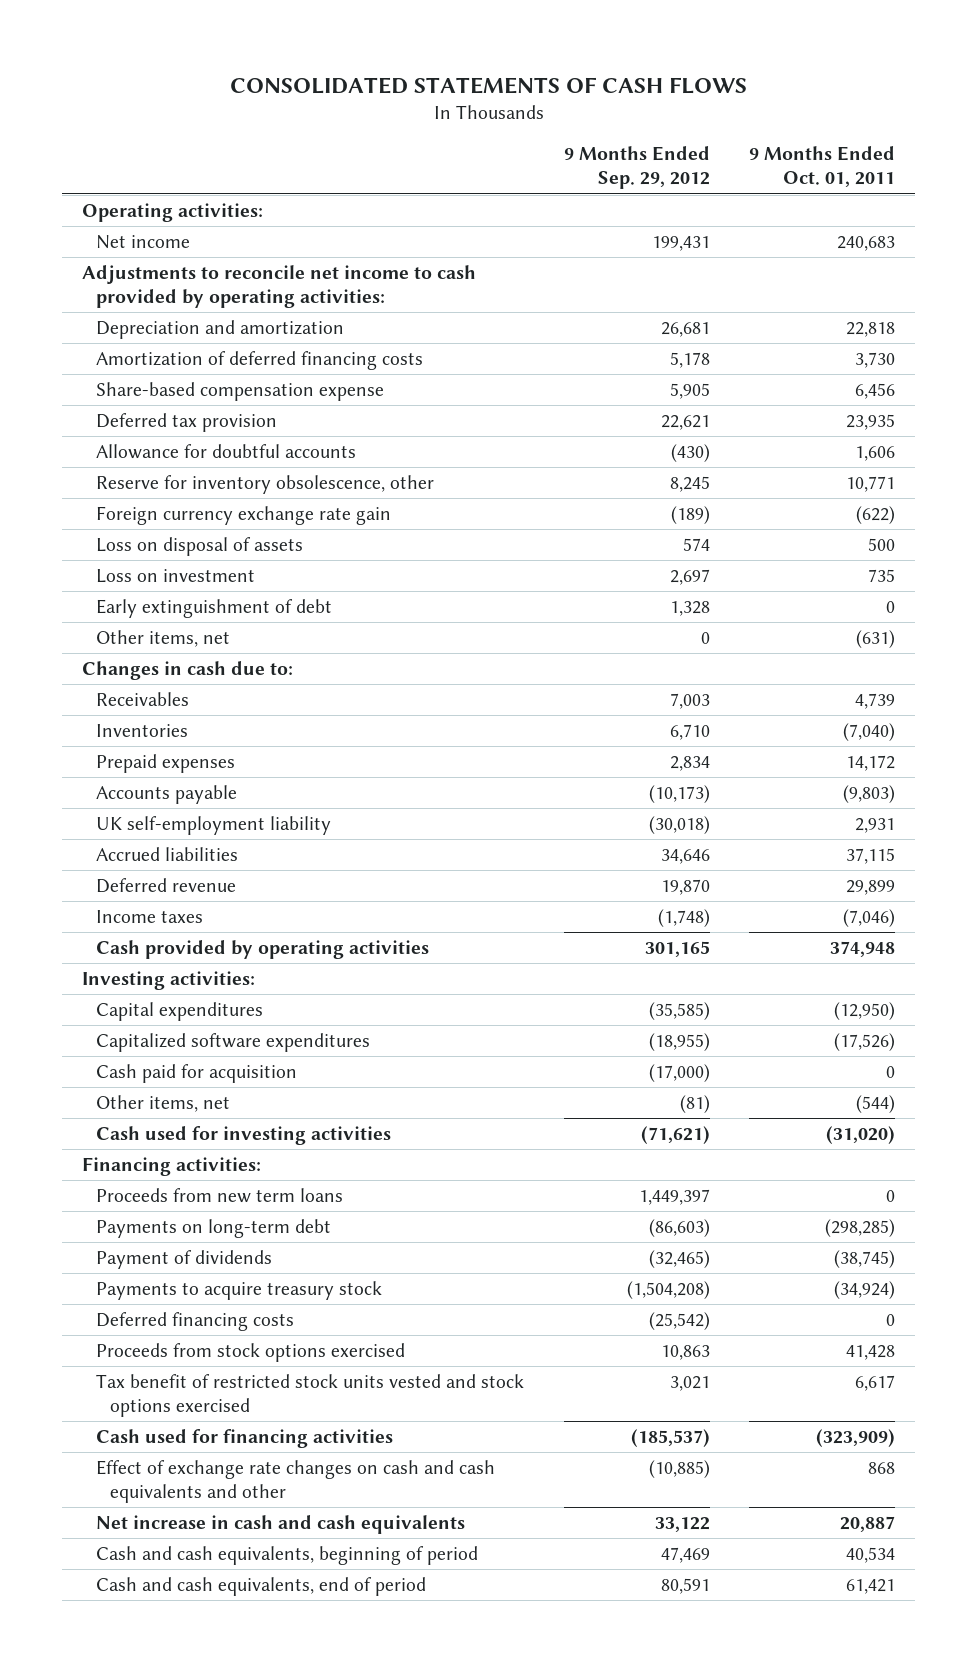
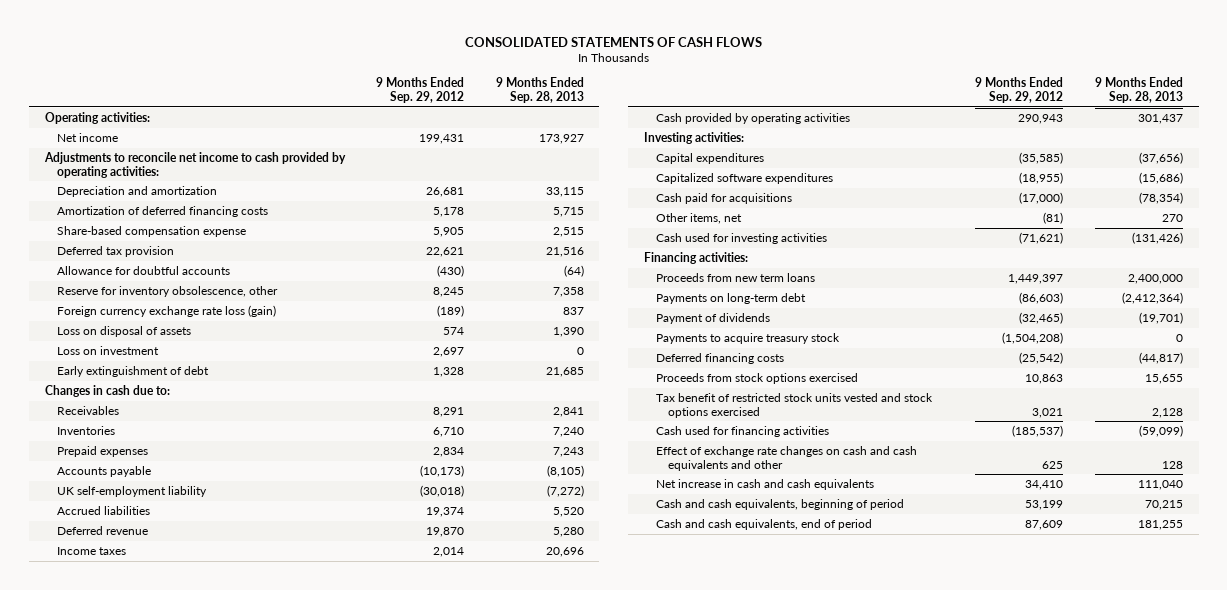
[749,146,896,188] 9 Months Ended Oct. 01, 2011 -> none
none -> [495,77,584,103] 9 Months Ended Sep. 28, 2013
[96,505,392,525] Foreign currency exchange rate gain -> [56,304,276,317] Foreign currency exchange rate loss (gain)
[96,629,231,647] Other items, net -> none
[669,692,710,709] 7,003 -> [433,406,465,417] 8,291
[660,848,710,864] 34,646 -> [426,506,465,517] 19,374
[657,908,710,927] (1,748) -> [433,546,465,557] 2,014
[644,940,710,957] 301,165 -> [1018,113,1064,124] 290,943
[96,1063,298,1083] Cash paid for acquisition -> [656,192,793,204] Cash paid for acquisitions
[648,1459,710,1478] (10,885) -> [1042,460,1064,469] 625
[654,1516,710,1532] 33,122 -> [1025,479,1064,490] 34,410
[660,1546,710,1563] 47,469 -> [1025,499,1064,510] 53,199
[660,1577,710,1594] 80,591 -> [1025,519,1064,530] 87,609

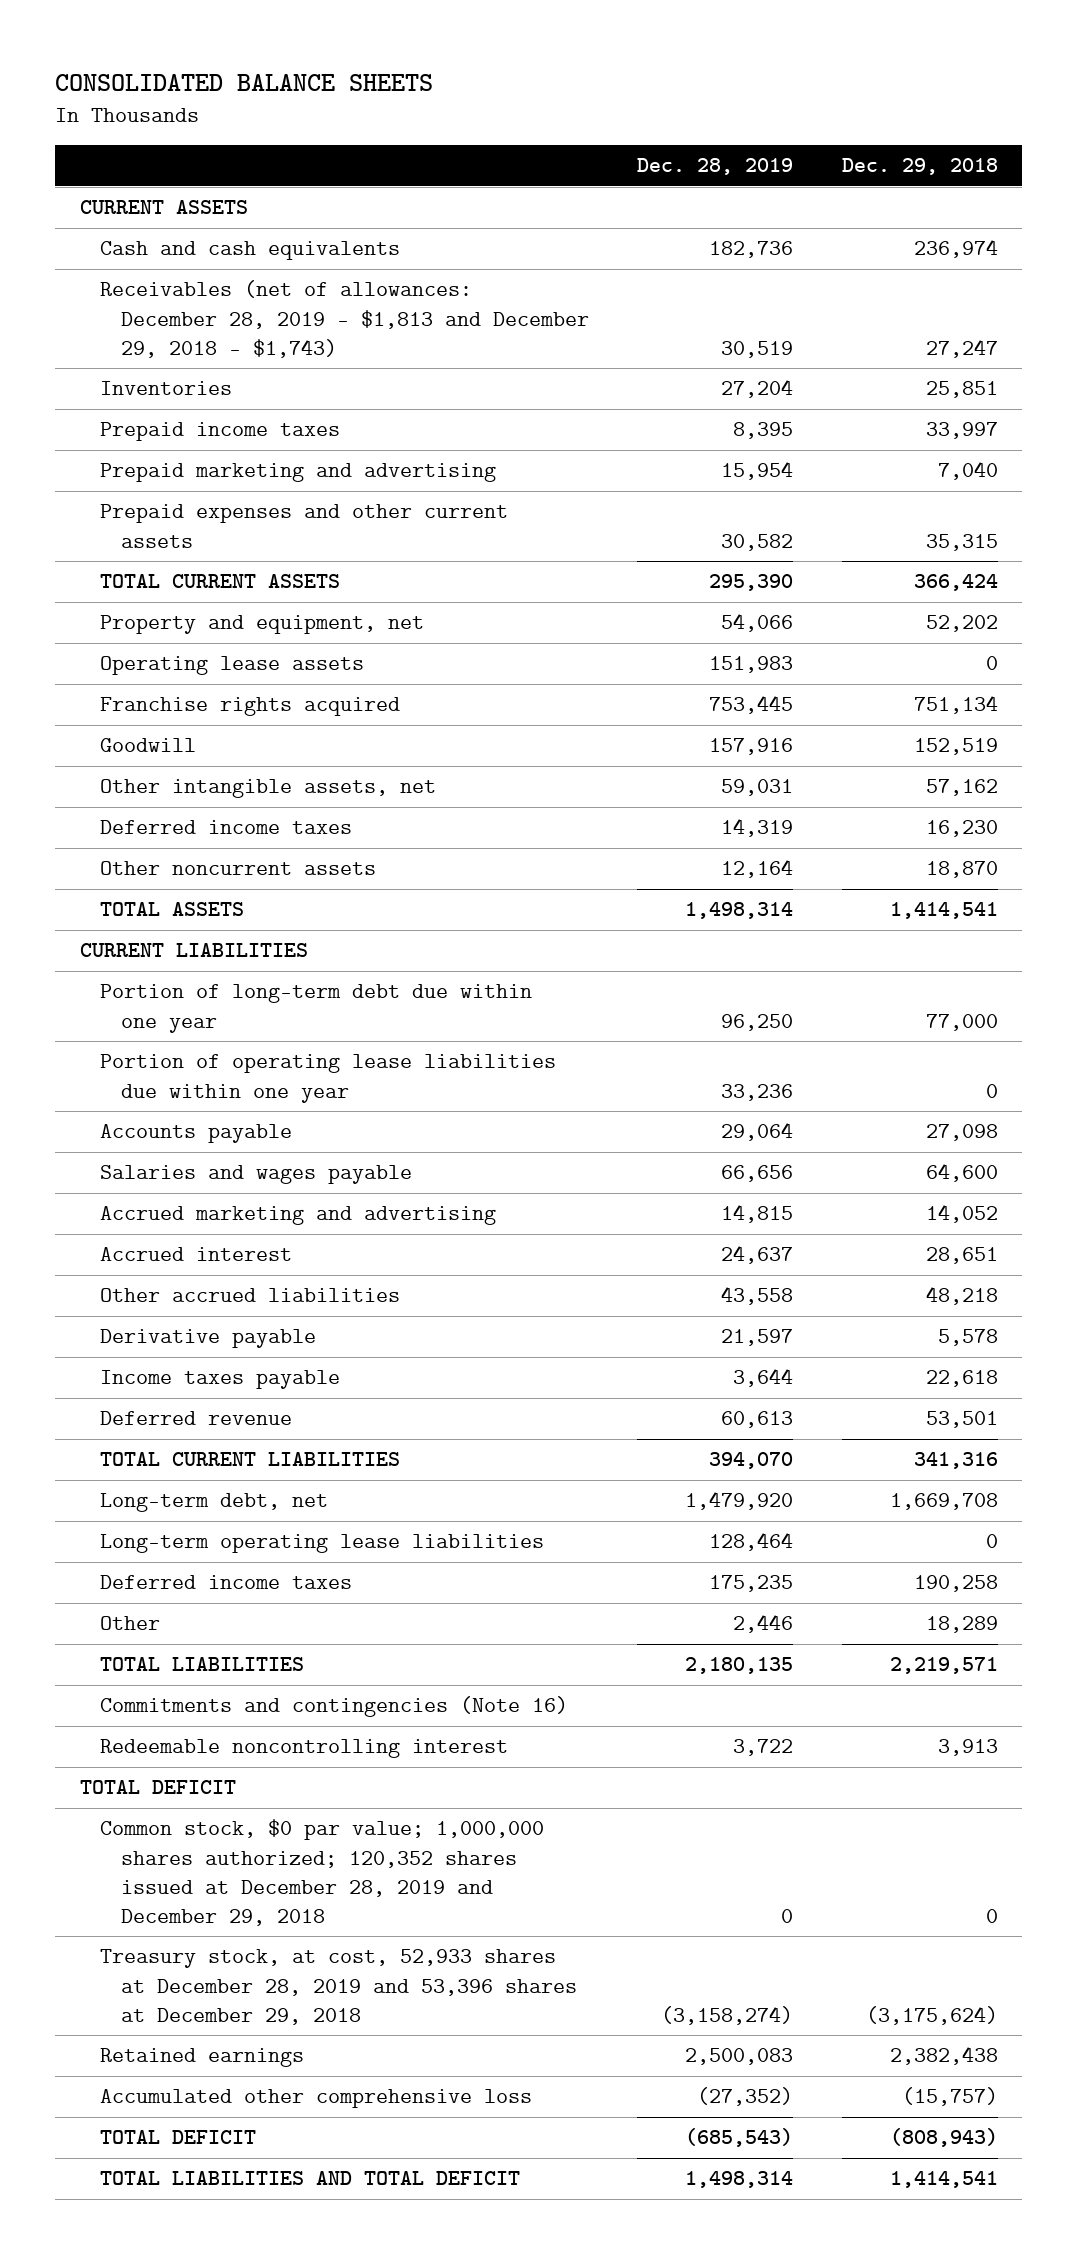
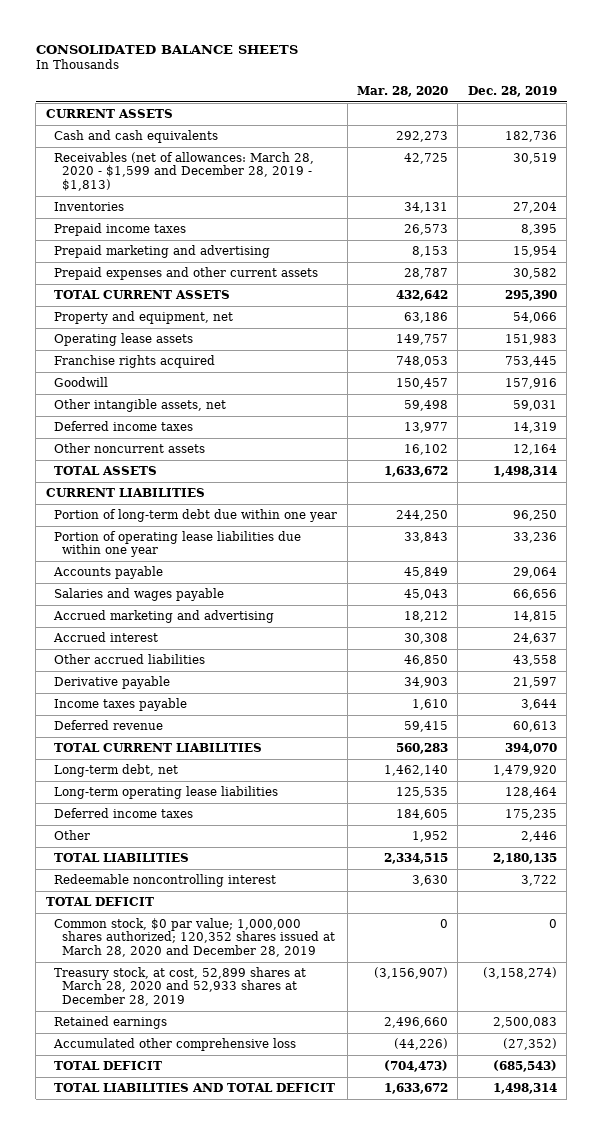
[841,158,998,176] Dec. 29, 2018 -> none
none -> [357,86,449,98] Mar. 28, 2020
[100,280,589,358] Receivables (net of allowances: December 28, 2019 - $1,813 and December 29, 2018 - $1,743) -> [54,151,315,191] Receivables (net of allowances: March 28, 2020 - $1,599 and December 28, 2019 - $1,813)
[100,1696,569,1718] Commitments and contingencies (Note 16) -> none
[100,1819,545,1926] Common stock, $0 par value; 1,000,000 shares authorized; 120,352 shares issued at December 28, 2019 and December 29, 2018 -> [54,917,336,957] Common stock, $0 par value; 1,000,000 shares authorized; 120,352 shares issued at March 28, 2020 and December 28, 2019
[100,1949,577,2025] Treasury stock, at cost, 52,933 shares at December 28, 2019 and 53,396 shares at December 29, 2018 -> [54,966,307,1006] Treasury stock, at cost, 52,899 shares at March 28, 2020 and 52,933 shares at December 28, 2019

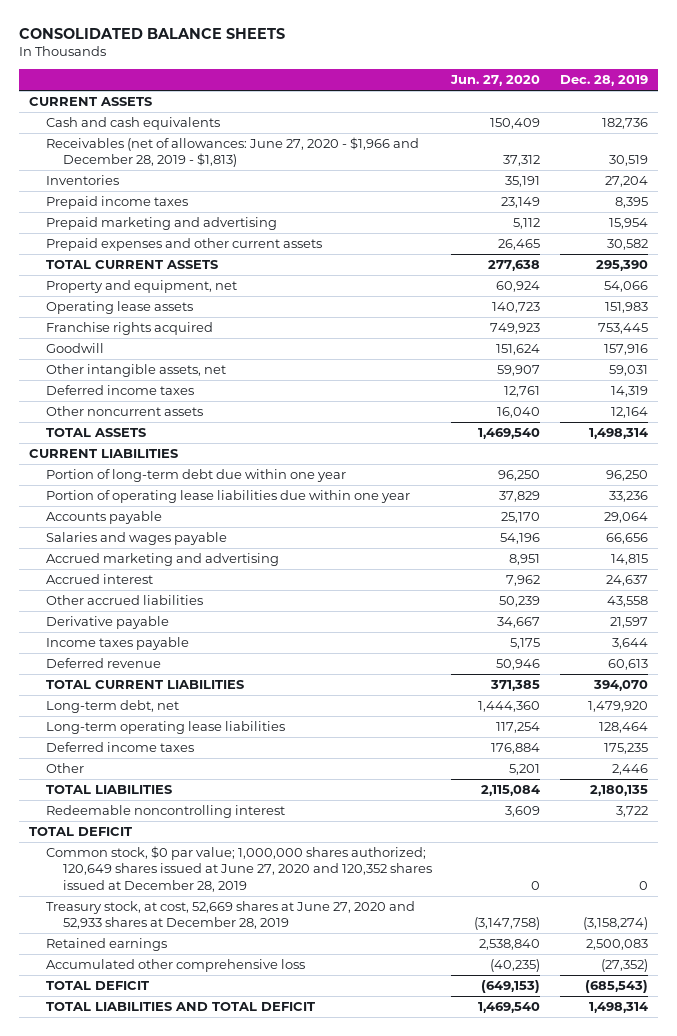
[357,86,449,98] Mar. 28, 2020 -> none
none -> [450,75,541,87] Jun. 27, 2020
[54,151,315,191] Receivables (net of allowances: March 28, 2020 - $1,599 and December 28, 2019 - $1,813) -> [45,136,419,168] Receivables (net of allowances: June 27, 2020 - $1,966 and December 28, 2019 - $1,813)
[54,917,336,957] Common stock, $0 par value; 1,000,000 shares authorized; 120,352 shares issued at March 28, 2020 and December 28, 2019 -> [45,845,432,892] Common stock, $0 par value; 1,000,000 shares authorized; 120,649 shares issued at June 27, 2020 and 120,352 shares issued at December 28, 2019
[54,966,307,1006] Treasury stock, at cost, 52,899 shares at March 28, 2020 and 52,933 shares at December 28, 2019 -> [45,900,415,930] Treasury stock, at cost, 52,669 shares at June 27, 2020 and 52,933 shares at December 28, 2019

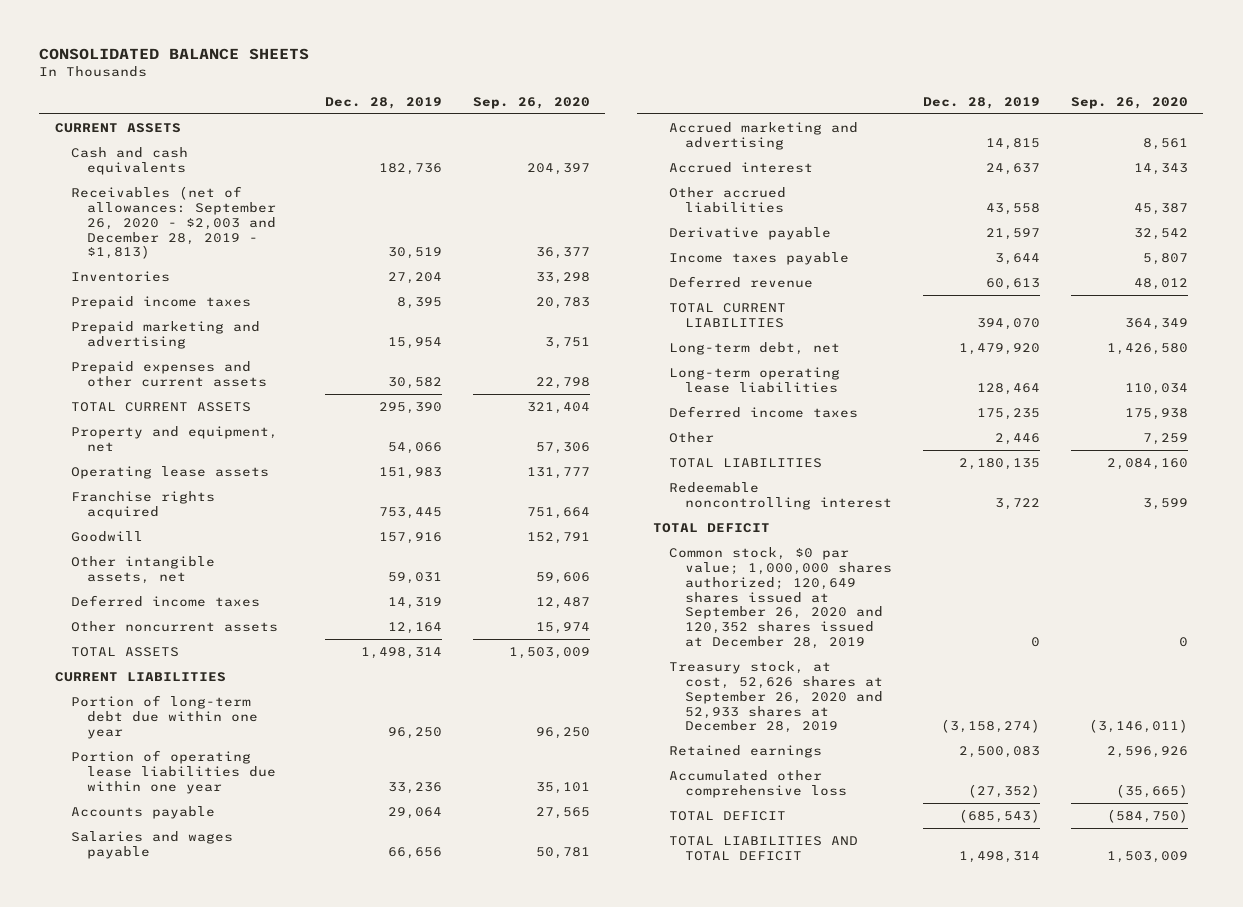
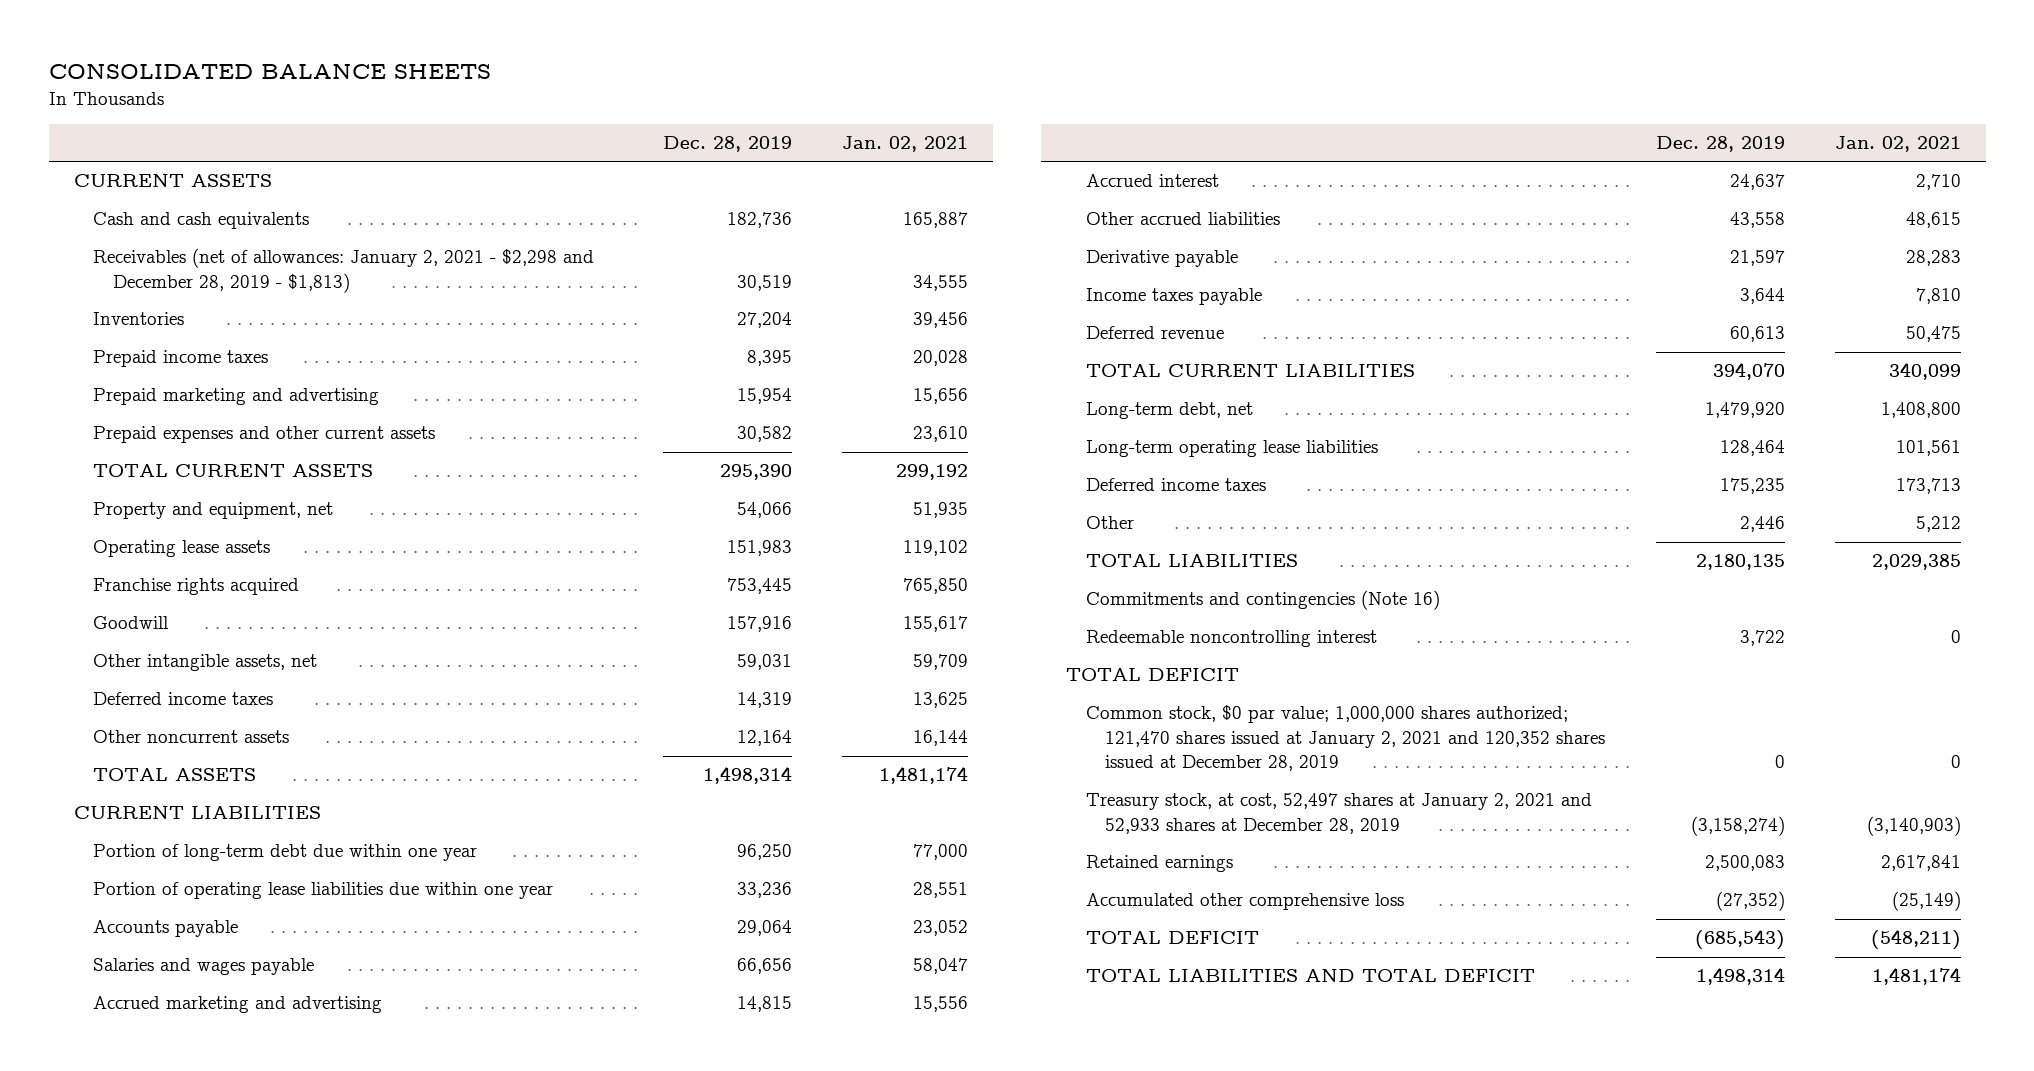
[473,96,591,109] Sep. 26, 2020 -> none
none -> [842,136,969,153] Jan. 02, 2021
[71,185,277,260] Receivables (net of allowances: September 26, 2020 - $2,003 and December 28, 2019 - $1,813) -> [93,248,595,293] Receivables (net of allowances: January 2, 2021 - $2,298 and December 28, 2019 - $1,813)
none -> [1085,590,1440,611] Commitments and contingencies (Note 16)
[669,546,893,650] Common stock, $0 par value; 1,000,000 shares authorized; 120,649 shares issued at September 26, 2020 and 120,352 shares issued at December 28, 2019 -> [1085,705,1606,772] Common stock, $0 par value; 1,000,000 shares authorized; 121,470 shares issued at January 2, 2021 and 120,352 shares issued at December 28, 2019
[669,660,884,734] Treasury stock, at cost, 52,626 shares at September 26, 2020 and 52,933 shares at December 28, 2019 -> [1085,793,1592,834] Treasury stock, at cost, 52,497 shares at January 2, 2021 and 52,933 shares at December 28, 2019

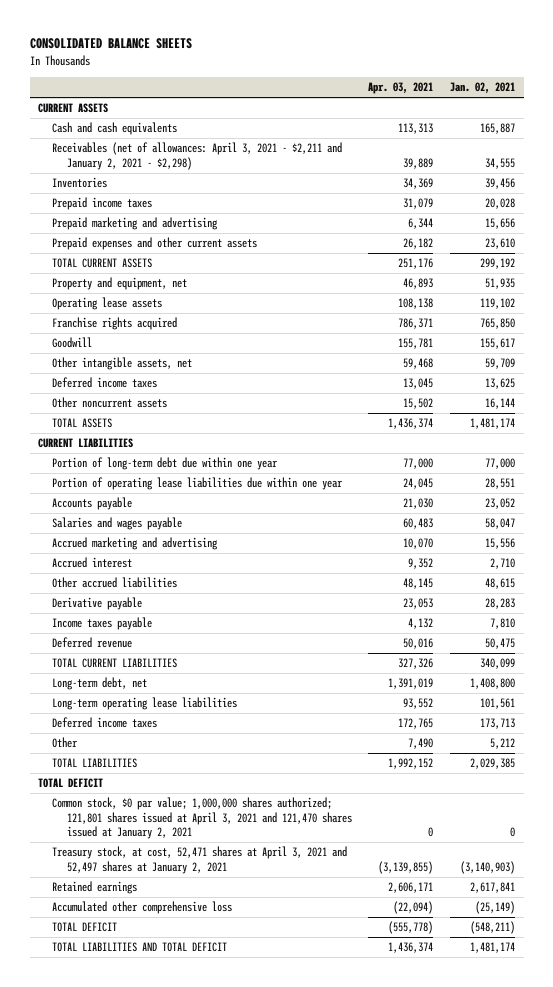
[662,136,792,153] Dec. 28, 2019 -> none
none -> [368,82,434,95] Apr. 03, 2021
[93,248,595,293] Receivables (net of allowances: January 2, 2021 - $2,298 and December 28, 2019 - $1,813) -> [52,142,343,170] Receivables (net of allowances: April 3, 2021 - $2,211 and January 2, 2021 - $2,298)
[1085,590,1440,611] Commitments and contingencies (Note 16) -> none
[1085,630,1377,648] Redeemable noncontrolling interest -> none
[1085,705,1606,772] Common stock, $0 par value; 1,000,000 shares authorized; 121,470 shares issued at January 2, 2021 and 120,352 shares issued at December 28, 2019 -> [52,797,352,839] Common stock, $0 par value; 1,000,000 shares authorized; 121,801 shares issued at April 3, 2021 and 121,470 shares issued at January 2, 2021
[1085,793,1592,834] Treasury stock, at cost, 52,497 shares at January 2, 2021 and 52,933 shares at December 28, 2019 -> [52,846,348,874] Treasury stock, at cost, 52,471 shares at April 3, 2021 and 52,497 shares at January 2, 2021

